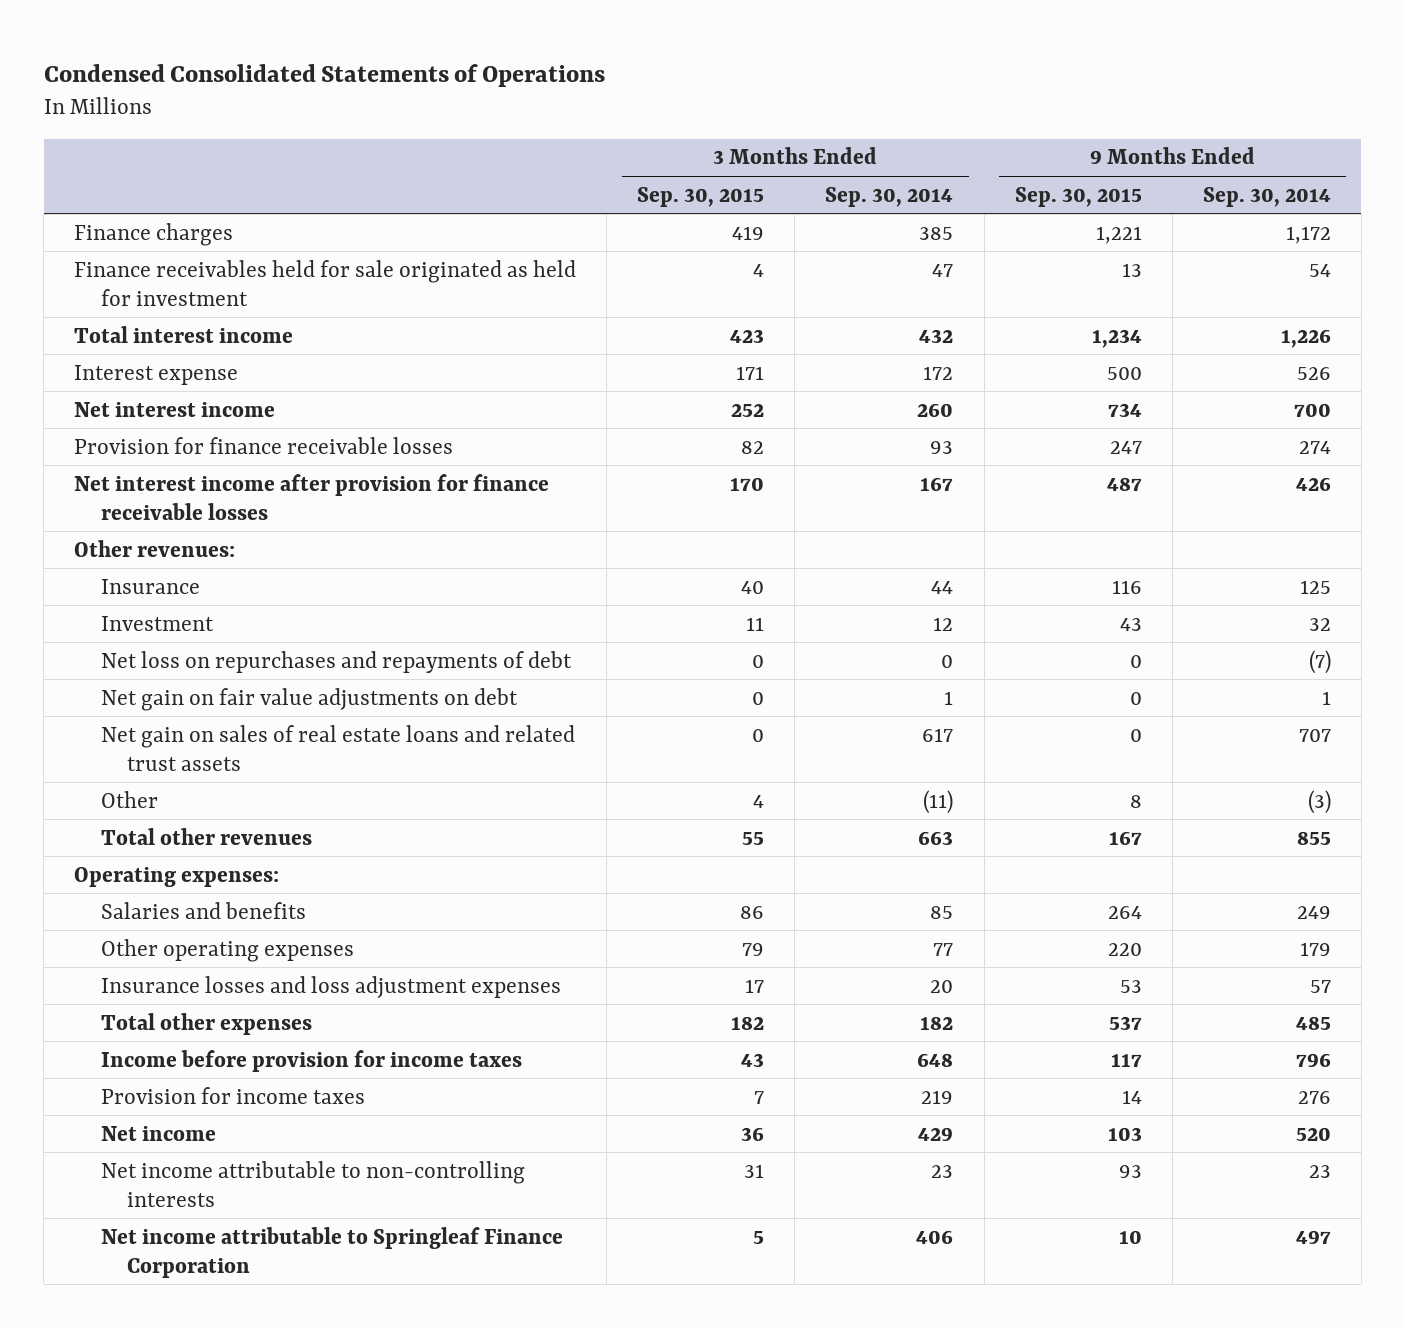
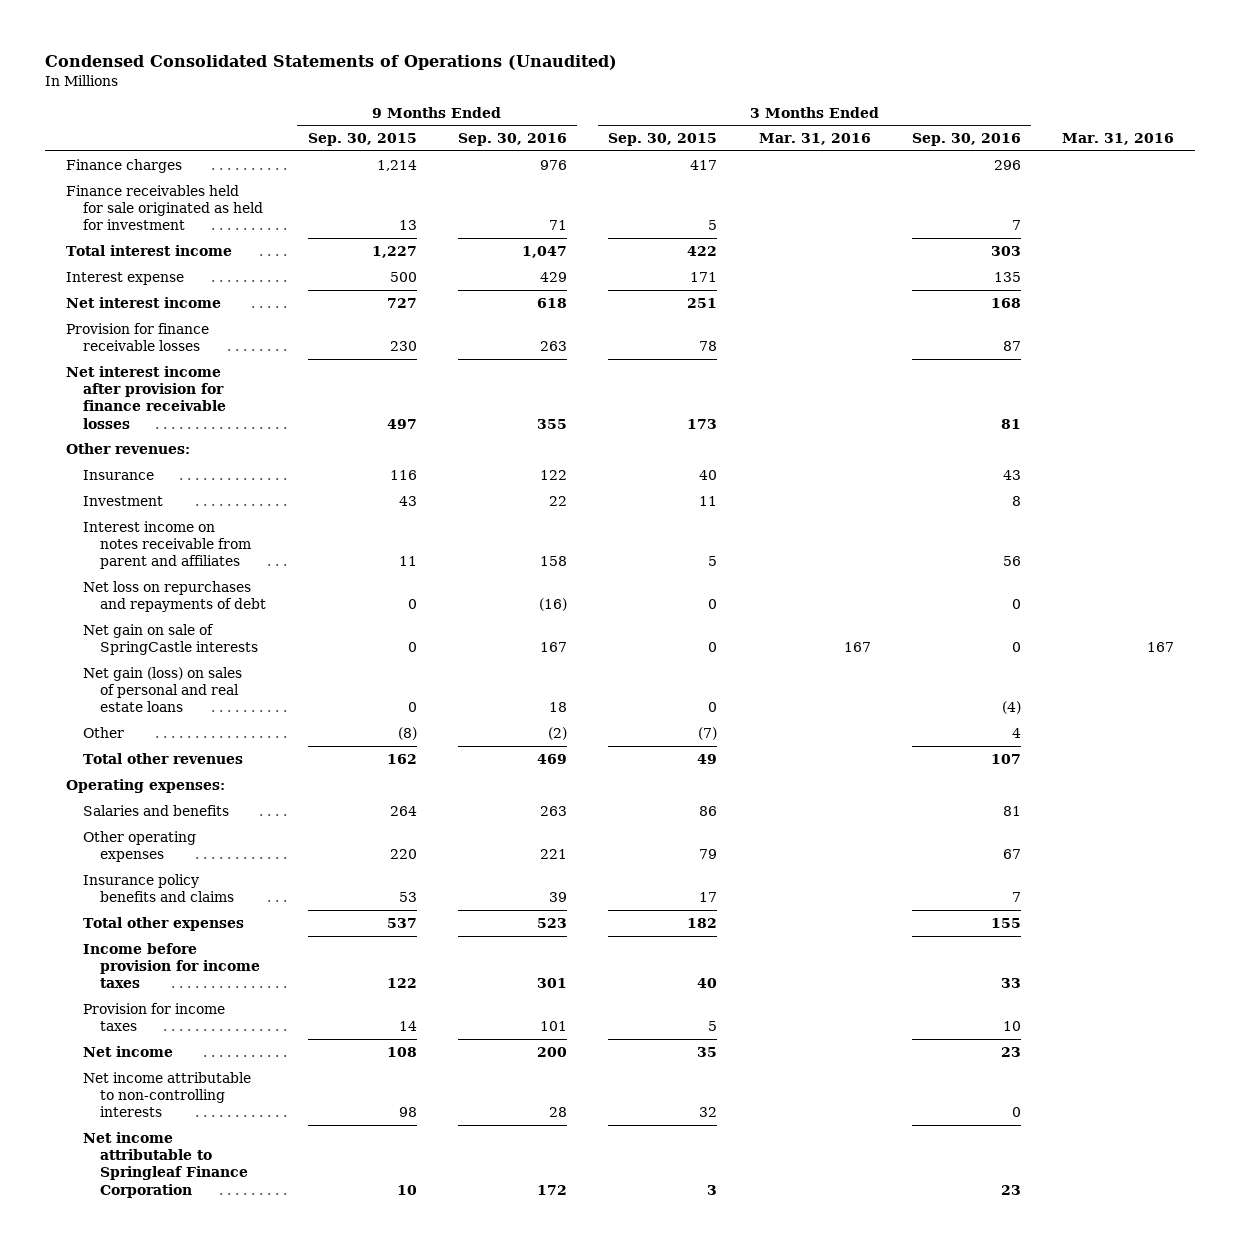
[43,63,605,87] Condensed Consolidated Statements of Operations -> [44,54,617,70] Condensed Consolidated Statements of Operations (Unaudited)
[825,186,954,207] Sep. 30, 2014 -> none
[1202,186,1331,207] Sep. 30, 2014 -> none
none -> [457,133,567,147] Sep. 30, 2016
none -> [758,133,871,146] Mar. 31, 2016
none -> [911,133,1021,147] Sep. 30, 2016
none -> [1062,133,1175,146] Mar. 31, 2016
[732,225,765,240] 419 -> [690,159,718,170] 417
[1095,225,1142,244] 1,221 -> [376,159,417,171] 1,214
[753,263,765,277] 4 -> [708,220,718,231] 5
[730,328,765,343] 423 -> [687,245,718,256] 422
[1091,328,1142,348] 1,234 -> [371,245,417,258] 1,227
[731,403,765,417] 252 -> [687,297,718,308] 251
[1107,402,1142,417] 734 -> [386,297,417,308] 727
[741,440,765,454] 82 -> [699,341,718,352] 78
[1109,440,1142,454] 247 -> [389,341,417,352] 230
[730,476,765,491] 170 -> [687,418,718,429] 173
[1106,476,1142,491] 487 -> [386,418,417,429] 497
none -> [82,520,252,570] Interest income on notes receivable from parent and affiliates
[100,687,518,711] Net gain on fair value adjustments on debt -> none
none -> [82,623,259,656] Net gain on sale of SpringCastle interests
[100,724,575,771] Net gain on sales of real estate loans and related trust assets -> [82,666,242,713] Net gain (loss) on sales of personal and real estate loans
[753,794,765,808] 4 -> [698,726,718,740] (7)
[1129,794,1142,808] 8 -> [397,726,417,740] (8)
[742,831,765,845] 55 -> [697,753,718,764] 49
[1108,830,1142,845] 167 -> [386,753,417,764] 162
[100,975,561,998] Insurance losses and loss adjustment expenses -> [82,873,235,903] Insurance policy benefits and claims
[741,1052,765,1067] 43 -> [697,978,718,989] 40
[1110,1053,1142,1067] 117 -> [386,978,417,989] 122
[754,1090,765,1104] 7 -> [708,1021,718,1032] 5
[741,1126,765,1141] 36 -> [697,1046,718,1057] 35
[1107,1126,1142,1141] 103 -> [386,1046,417,1057] 108
[744,1163,765,1178] 31 -> [699,1107,718,1118] 32
[1118,1164,1142,1178] 93 -> [398,1107,417,1118] 98
[753,1230,765,1244] 5 -> [707,1184,718,1195] 3

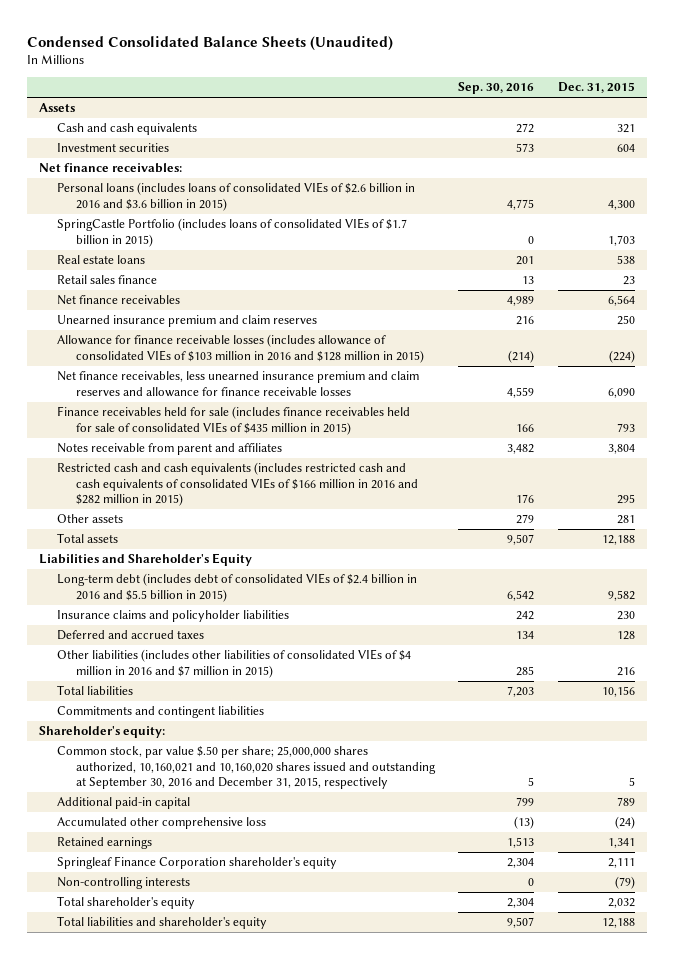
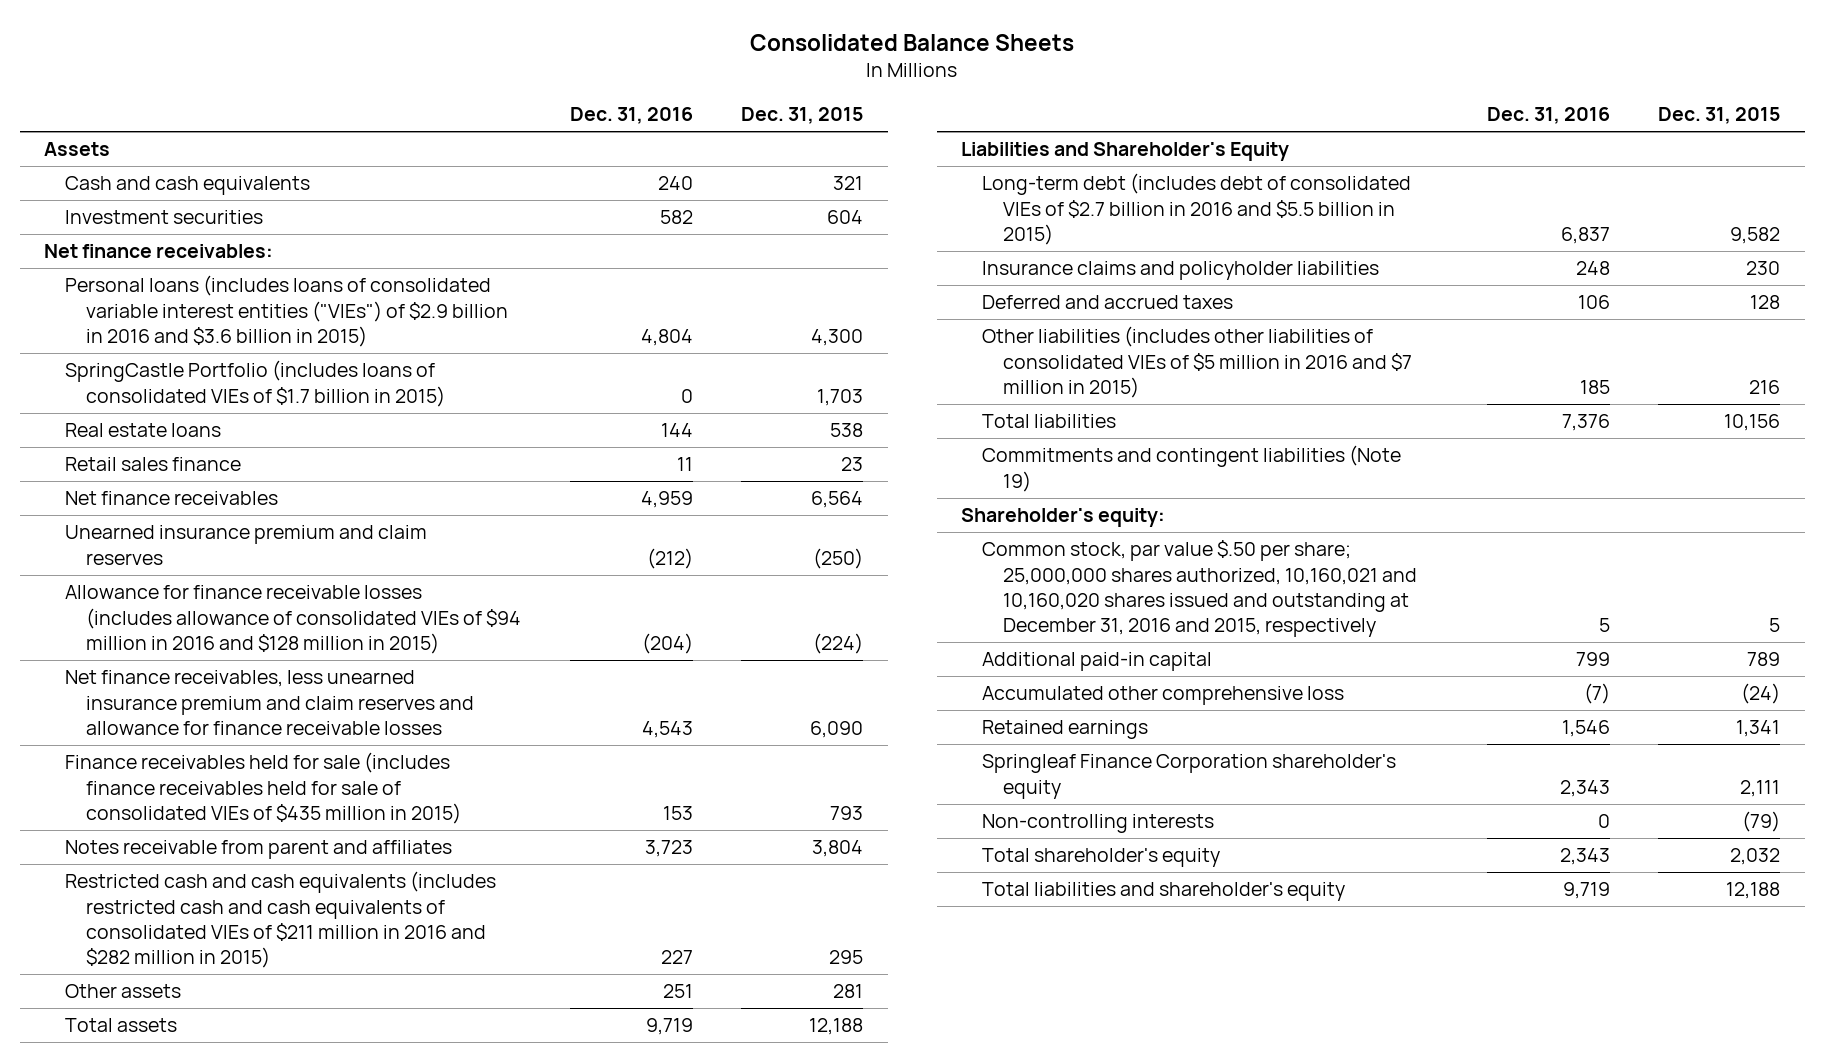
[26,35,393,51] Condensed Consolidated Balance Sheets (Unaudited) -> [750,33,1075,51] Consolidated Balance Sheets
[458,82,535,95] Sep. 30, 2016 -> none
none -> [569,107,693,125] Dec. 31, 2016
[57,182,416,211] Personal loans (includes loans of consolidated VIEs of $2.6 billion in 2016 and $3.6 billion in 2015) -> [65,275,509,347] Personal loans (includes loans of consolidated variable interest entities ("VIEs") of $2.9 billion in 2016 and $3.6 billion in 2015)
[617,315,636,326] 250 -> [813,547,864,569] (250)
[57,334,424,363] Allowance for finance receivable losses (includes allowance of consolidated VIEs of $103 million in 2016 and $128 million in 2015) -> [65,585,522,654] Allowance for finance receivable losses (includes allowance of consolidated VIEs of $94 million in 2016 and $128 million in 2015)
[57,462,418,507] Restricted cash and cash equivalents (includes restricted cash and cash equivalents of consolidated VIEs of $166 million in 2016 and $282 million in 2015) -> [65,871,497,968] Restricted cash and cash equivalents (includes restricted cash and cash equivalents of consolidated VIEs of $211 million in 2016 and $282 million in 2015)
[57,573,418,602] Long-term debt (includes debt of consolidated VIEs of $2.4 billion in 2016 and $5.5 billion in 2015) -> [982,173,1412,245] Long-term debt (includes debt of consolidated VIEs of $2.7 billion in 2016 and $5.5 billion in 2015)
[57,649,412,678] Other liabilities (includes other liabilities of consolidated VIEs of $4 million in 2016 and $7 million in 2015) -> [982,326,1412,398] Other liabilities (includes other liabilities of consolidated VIEs of $5 million in 2016 and $7 million in 2015)
[57,706,265,719] Commitments and contingent liabilities -> [982,445,1402,492] Commitments and contingent liabilities (Note 19)
[57,746,436,790] Common stock, par value $.50 per share; 25,000,000 shares authorized, 10,160,021 and 10,160,020 shares issued and outstanding at September 30, 2016 and December 31, 2015, respectively -> [982,540,1417,637] Common stock, par value $.50 per share; 25,000,000 shares authorized, 10,160,021 and 10,160,020 shares issued and outstanding at December 31, 2016 and 2015, respectively

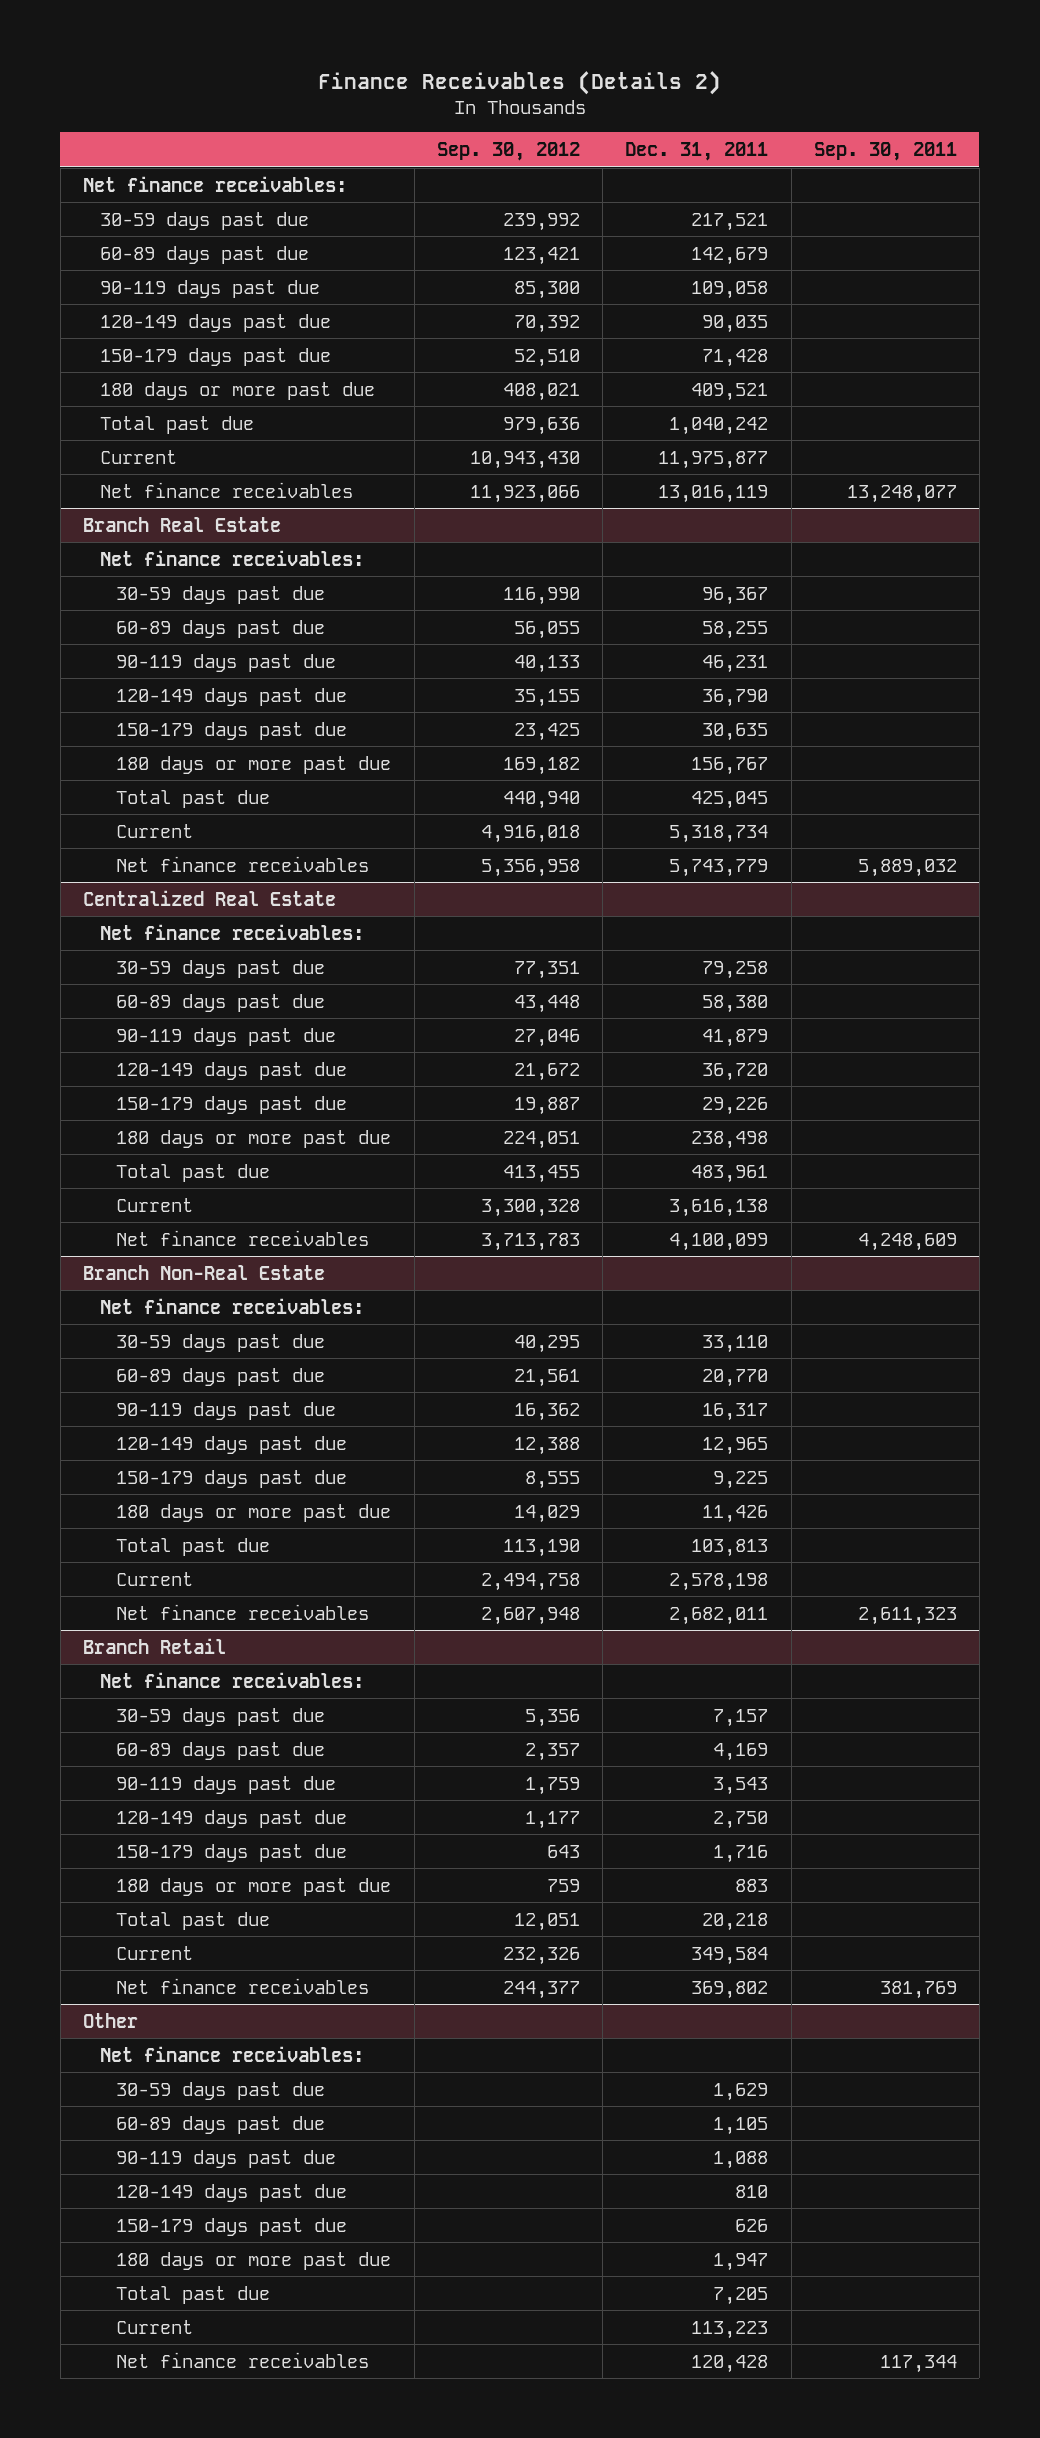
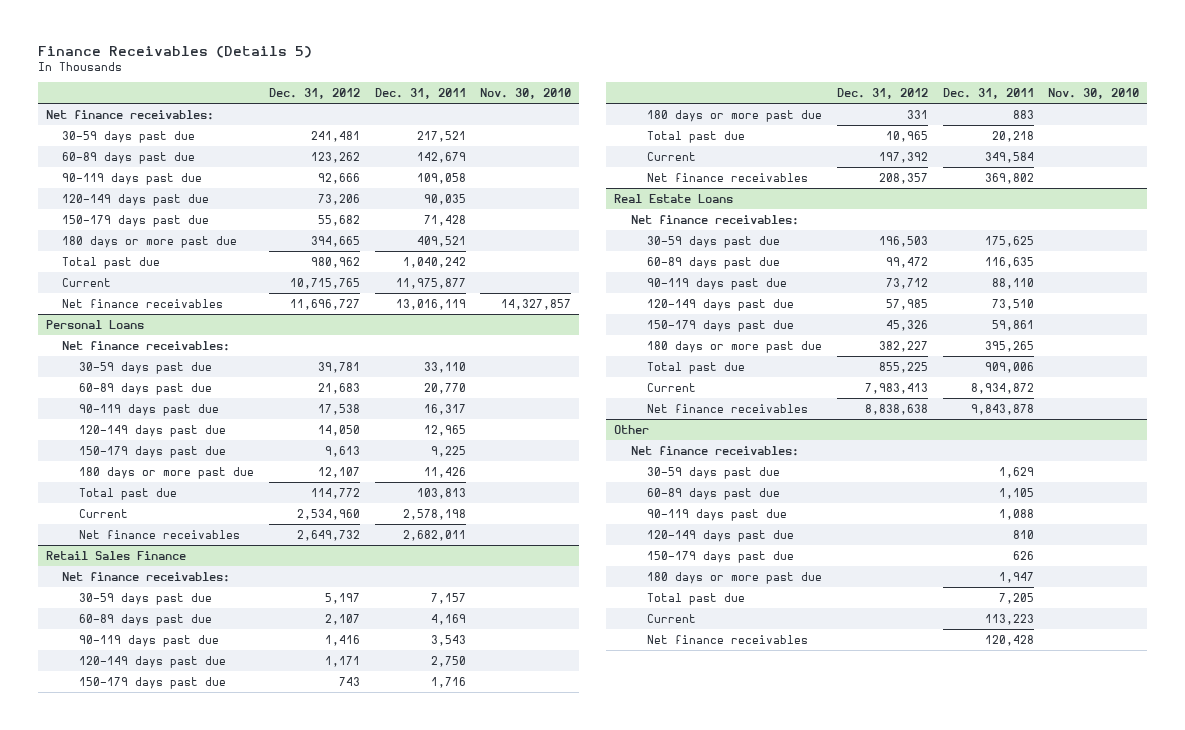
[317,71,721,96] Finance Receivables (Details 2) -> [38,45,313,58] Finance Receivables (Details 5)
[436,141,580,161] Sep. 30, 2012 -> none
[813,141,957,161] Sep. 30, 2011 -> none
none -> [268,87,360,99] Dec. 31, 2012
none -> [480,87,572,99] Nov. 30, 2010
[83,516,282,532] Branch Real Estate -> none
[99,549,364,566] Net finance receivables: -> none
[116,585,326,604] 30-59 days past due -> none
[116,619,326,638] 60-89 days past due -> none
[116,653,337,672] 90-119 days past due -> none
[116,687,348,706] 120-149 days past due -> none
[116,721,348,740] 150-179 days past due -> none
[116,755,392,774] 180 days or more past due -> none
[116,789,271,808] Total past due -> none
[116,823,194,838] Current -> none
[116,855,370,872] Net finance receivables -> none
[83,889,337,906] Centralized Real Estate -> none
[99,923,364,940] Net finance receivables: -> none
[116,959,326,978] 30-59 days past due -> none
[116,993,326,1012] 60-89 days past due -> none
[116,1027,337,1046] 90-119 days past due -> none
[116,1061,348,1080] 120-149 days past due -> none
[116,1095,348,1114] 150-179 days past due -> none
[116,1129,392,1148] 180 days or more past due -> none
[116,1163,271,1182] Total past due -> none
[116,1197,194,1212] Current -> none
[116,1229,370,1246] Net finance receivables -> none
[83,1264,326,1280] Branch Non-Real Estate -> none
none -> [45,319,144,329] Personal Loans
[83,1637,227,1654] Branch Retail -> none
none -> [45,550,186,560] Retail Sales Finance
none -> [613,193,733,203] Real Estate Loans
none -> [630,214,799,225] Net finance receivables:
none -> [647,235,781,248] 30-59 days past due
none -> [647,256,781,269] 60-89 days past due
none -> [647,277,788,290] 90-119 days past due
none -> [647,298,795,311] 120-149 days past due
none -> [647,319,795,332] 150-179 days past due
none -> [647,340,823,353] 180 days or more past due
none -> [647,361,746,374] Total past due
none -> [647,382,697,392] Current
none -> [647,403,809,413] Net finance receivables

